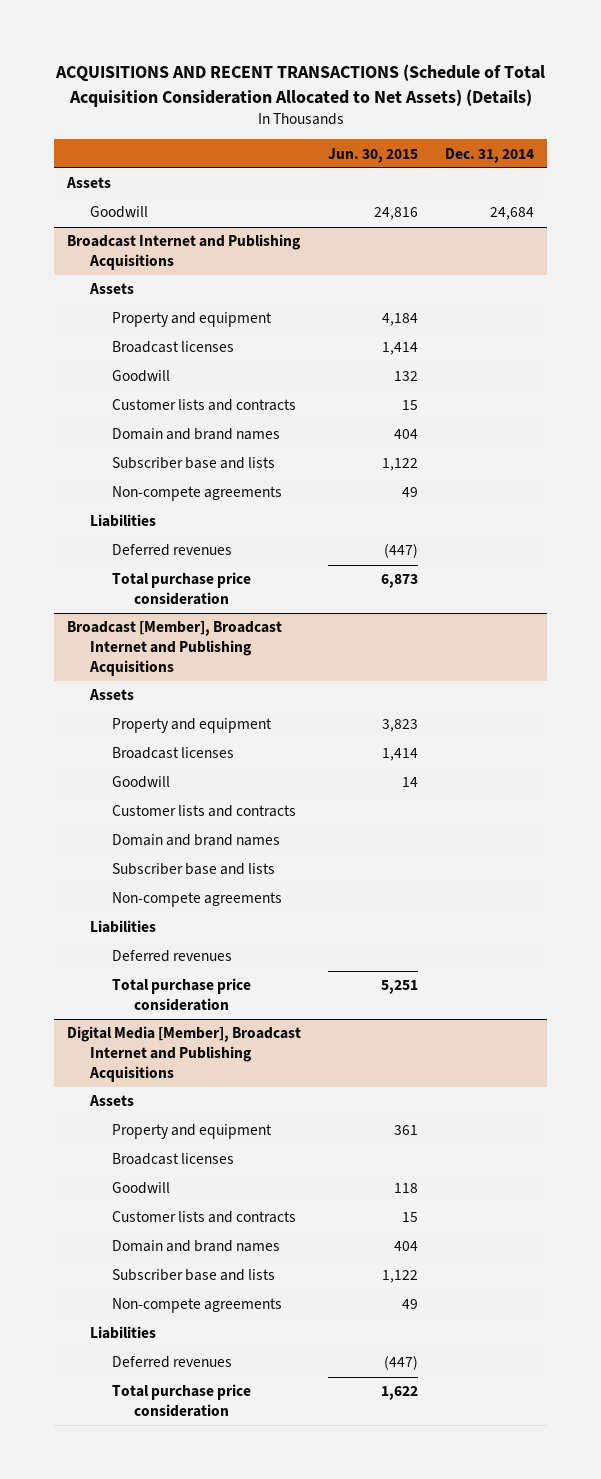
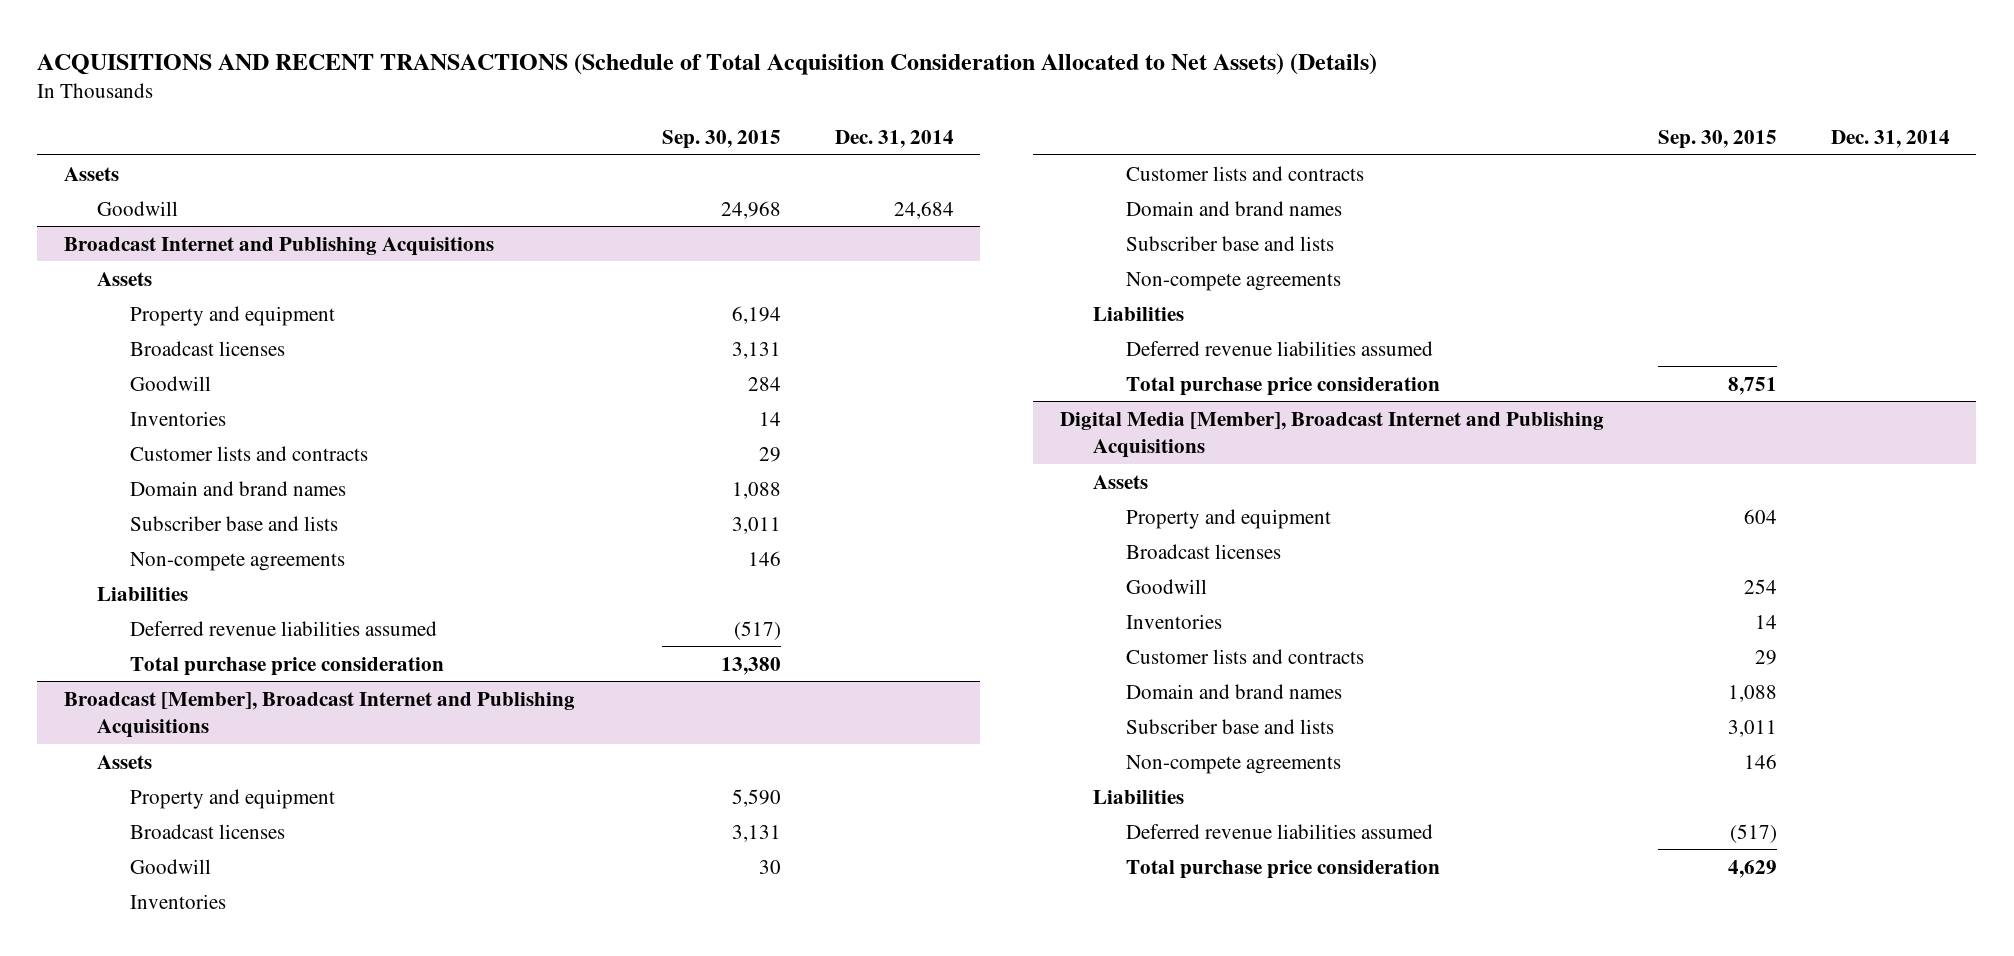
[328,147,419,163] Jun. 30, 2015 -> none
none -> [661,129,781,149] Sep. 30, 2015
none -> [129,410,226,426] Inventories
[112,544,233,557] Deferred revenues -> [129,620,437,636] Deferred revenue liabilities assumed
none -> [129,893,226,909] Inventories
[112,950,233,963] Deferred revenues -> [1125,340,1433,356] Deferred revenue liabilities assumed
none -> [1125,613,1222,629] Inventories
[112,1356,233,1369] Deferred revenues -> [1125,823,1433,839] Deferred revenue liabilities assumed

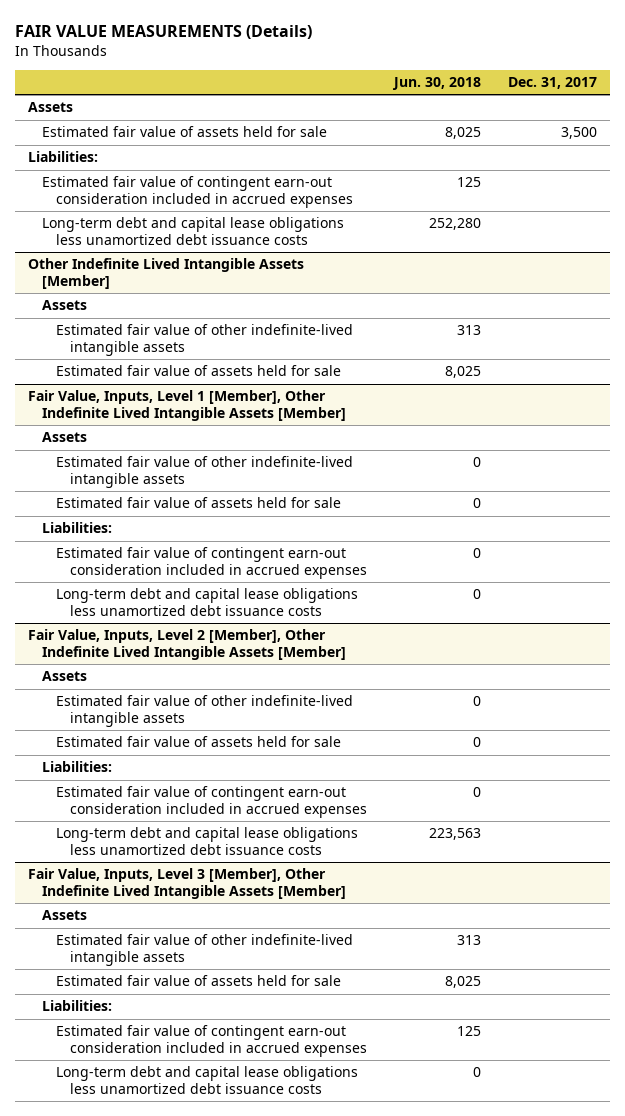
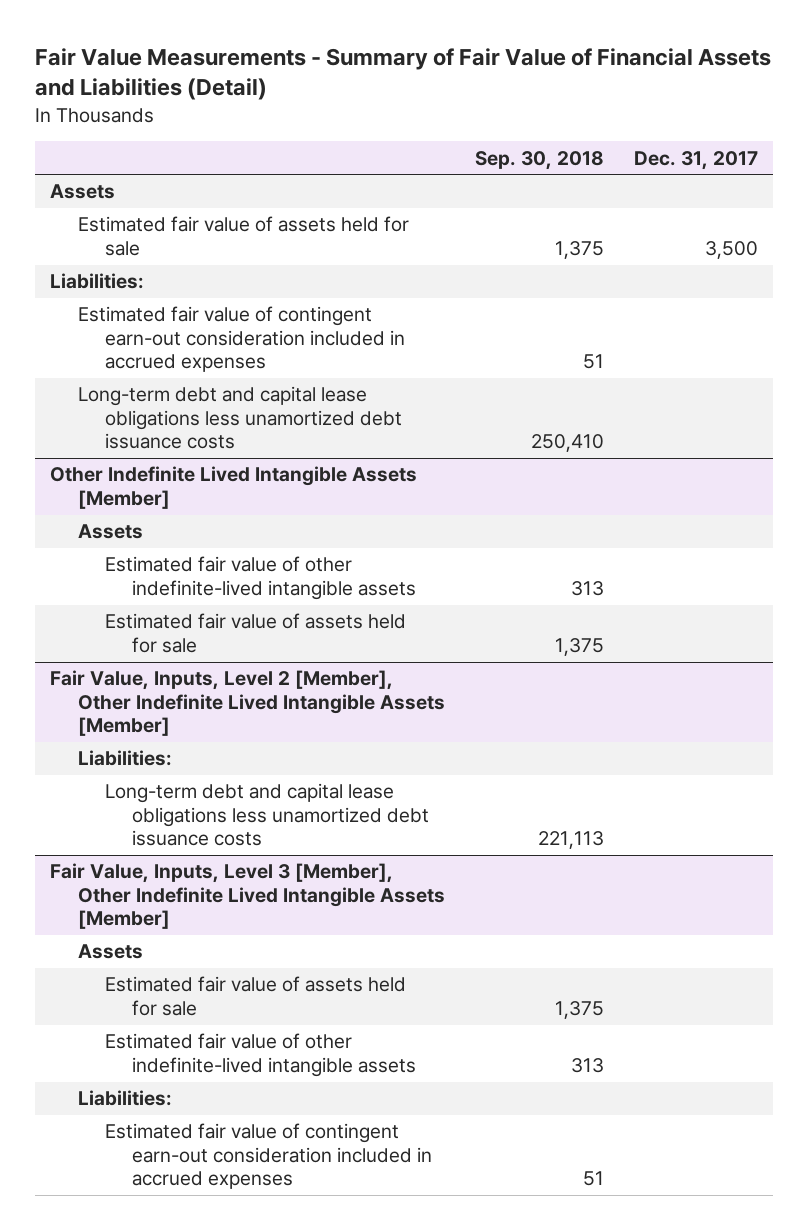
[14,24,312,39] FAIR VALUE MEASUREMENTS (Details) -> [35,48,772,101] Fair Value Measurements - Summary of Fair Value of Financial Assets and Liabilities (Detail)
[391,77,481,91] Jun. 30, 2018 -> none
none -> [474,150,604,170] Sep. 30, 2018
[28,390,347,422] Fair Value, Inputs, Level 1 [Member], Other Indefinite Lived Intangible Assets [Member] -> none
[42,432,88,443] Assets -> none
[55,456,353,489] Estimated fair value of other indefinite-lived intangible assets -> none
[55,497,341,509] Estimated fair value of assets held for sale -> none
[42,522,113,534] Liabilities: -> none
[55,547,367,580] Estimated fair value of contingent earn-out consideration included in accrued expenses -> none
[55,588,358,617] Long-term debt and capital lease obligations less unamortized debt issuance costs -> none
[42,671,88,682] Assets -> none
[55,695,353,728] Estimated fair value of other indefinite-lived intangible assets -> none
[55,736,341,748] Estimated fair value of assets held for sale -> none
[55,786,367,819] Estimated fair value of contingent earn-out consideration included in accrued expenses -> none
[55,934,353,967] Estimated fair value of other indefinite-lived intangible assets -> [104,1033,417,1077] Estimated fair value of other indefinite-lived intangible assets
[55,1066,358,1095] Long-term debt and capital lease obligations less unamortized debt issuance costs -> none

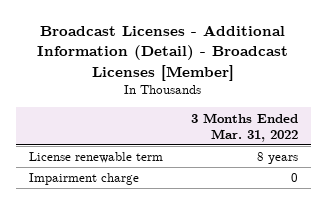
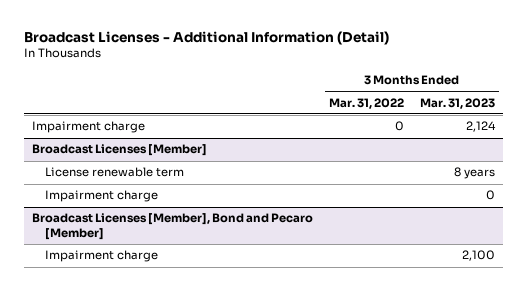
[37,24,289,81] Broadcast Licenses - Additional Information (Detail) - Broadcast Licenses [Member] -> [23,30,389,45] Broadcast Licenses - Additional Information (Detail)
none -> [420,97,496,109] Mar. 31, 2023
[29,152,164,164] License renewable term -> none
none -> [31,144,207,157] Broadcast Licenses [Member]
none -> [44,167,184,178] License renewable term
none -> [44,190,158,203] Impairment charge
none -> [31,213,313,241] Broadcast Licenses [Member], Bond and Pecaro [Member]
none -> [44,250,158,263] Impairment charge

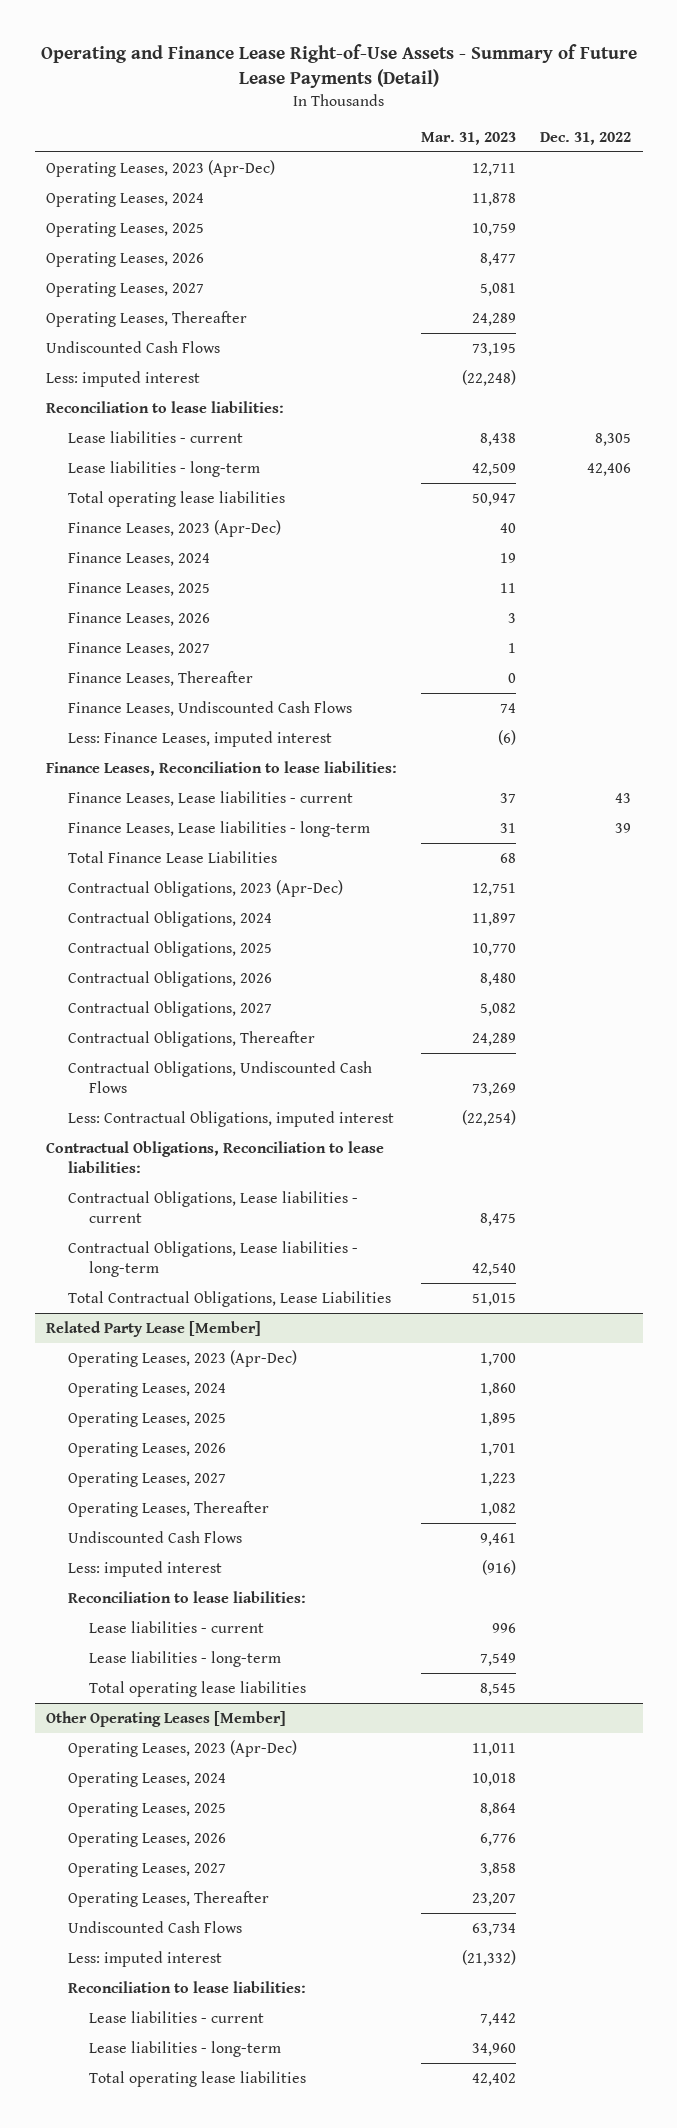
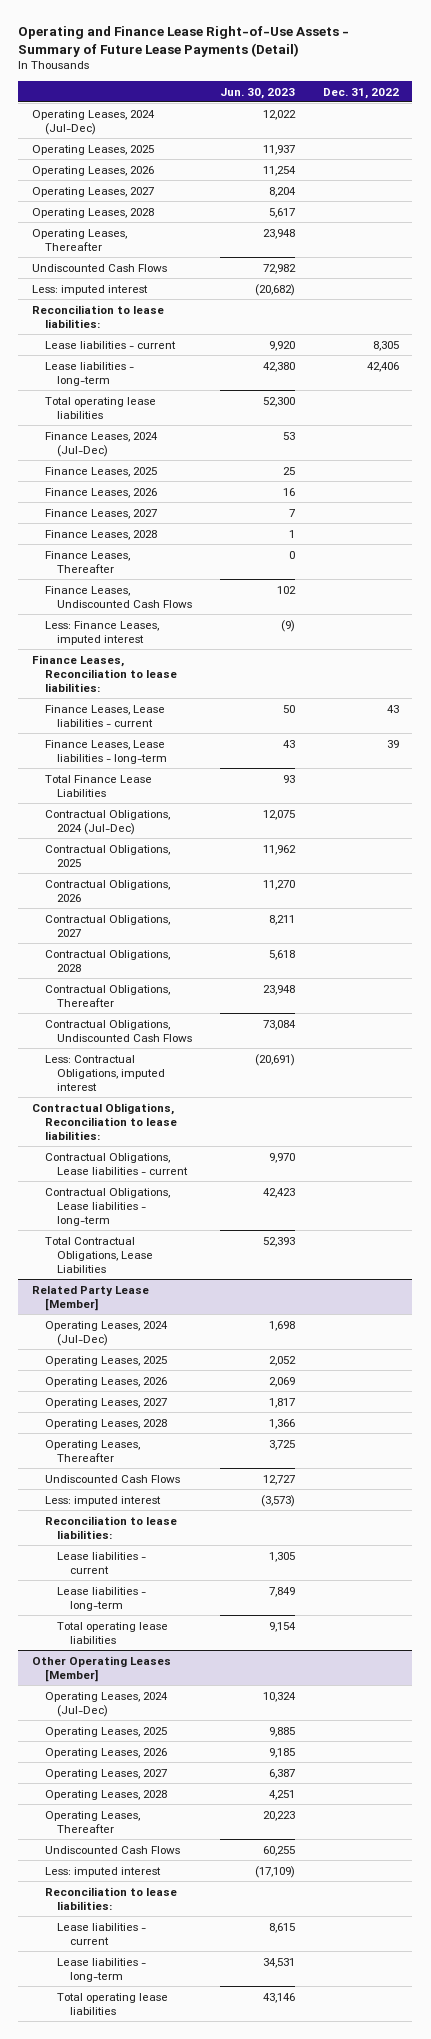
[421,131,517,145] Mar. 31, 2023 -> none
none -> [219,87,295,99] Jun. 30, 2023
[46,191,205,207] Operating Leases, 2024 -> none
[46,159,276,177] Operating Leases, 2023 (Apr-Dec) -> [31,109,155,135] Operating Leases, 2024 (Jul-Dec)
none -> [31,207,154,218] Operating Leases, 2028
[67,551,210,566] Finance Leases, 2024 -> none
[67,519,281,537] Finance Leases, 2023 (Apr-Dec) -> [44,431,158,457] Finance Leases, 2024 (Jul-Dec)
none -> [44,529,157,540] Finance Leases, 2028
[67,910,272,927] Contractual Obligations, 2024 -> none
[67,879,343,897] Contractual Obligations, 2023 (Apr-Dec) -> [44,809,170,835] Contractual Obligations, 2024 (Jul-Dec)
none -> [44,949,170,972] Contractual Obligations, 2028
[67,1381,226,1397] Operating Leases, 2024 -> none
[67,1349,297,1367] Operating Leases, 2023 (Apr-Dec) -> [44,1320,168,1346] Operating Leases, 2024 (Jul-Dec)
none -> [44,1418,167,1429] Operating Leases, 2028
[67,1771,226,1787] Operating Leases, 2024 -> none
[67,1739,297,1757] Operating Leases, 2023 (Apr-Dec) -> [44,1691,168,1717] Operating Leases, 2024 (Jul-Dec)
none -> [44,1789,167,1800] Operating Leases, 2028

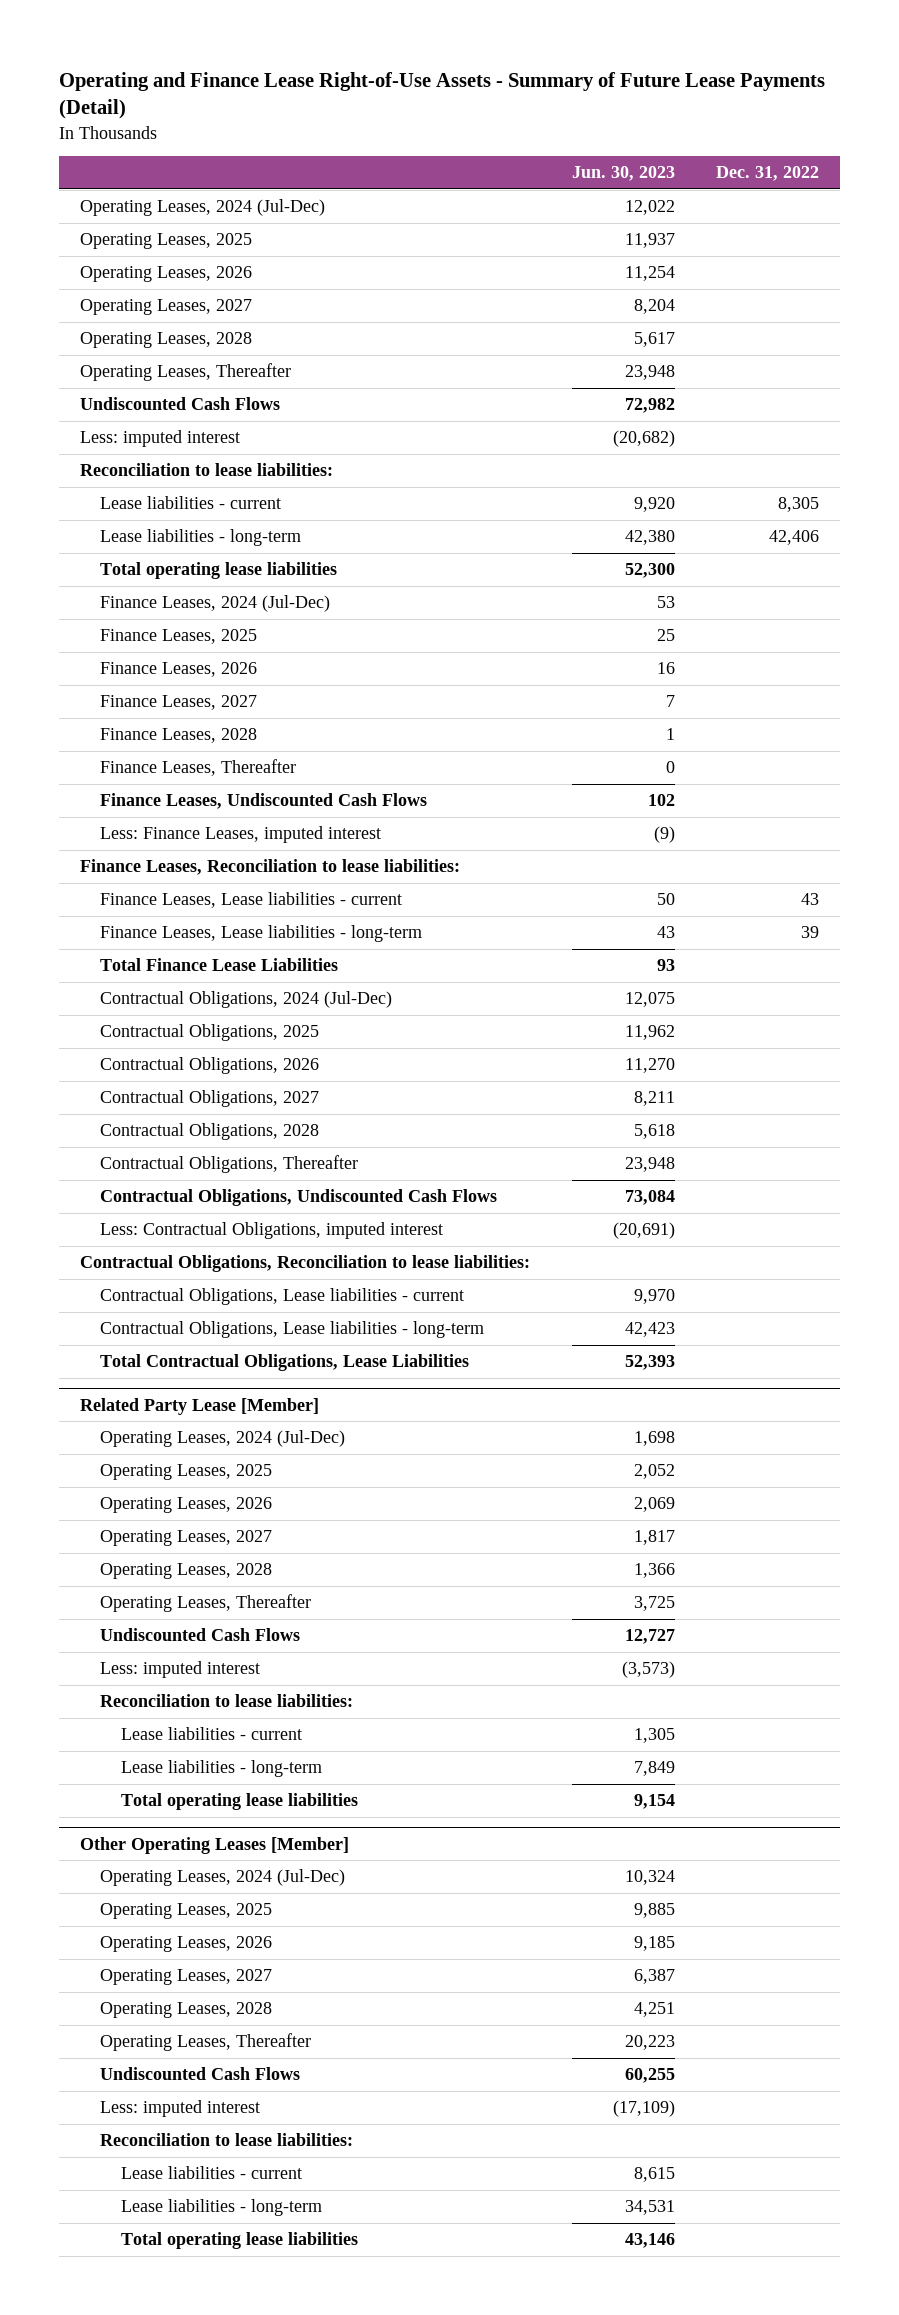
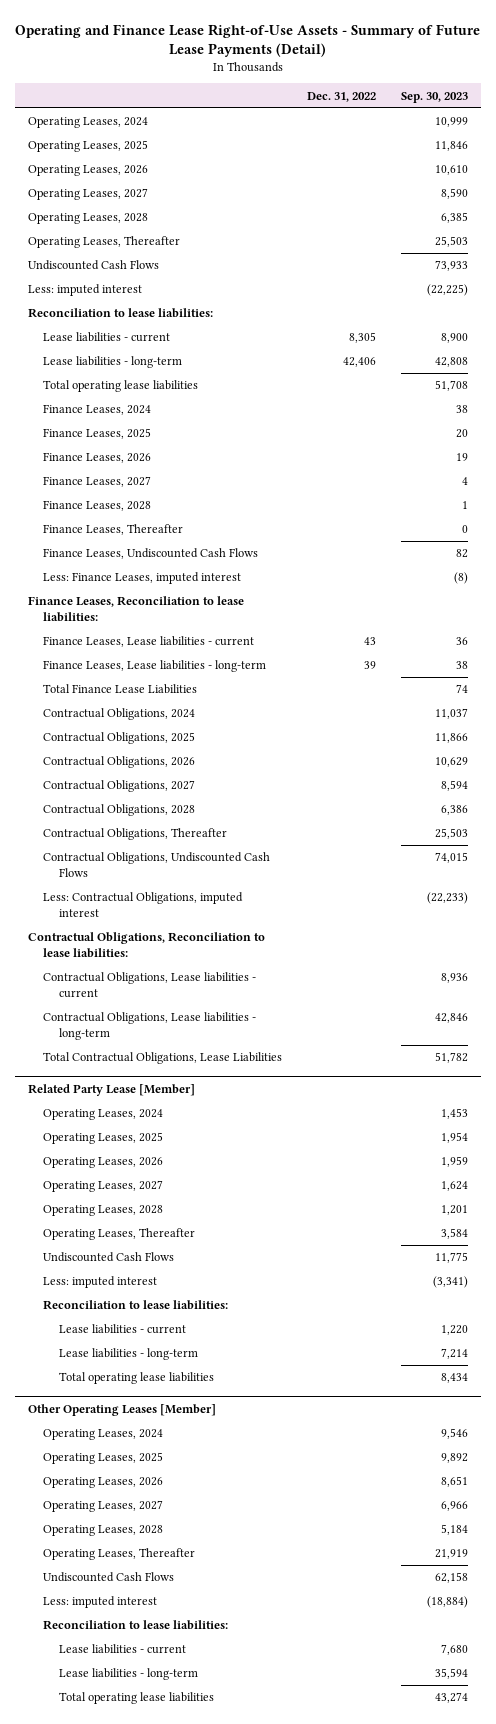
[571,166,675,182] Jun. 30, 2023 -> none
none -> [401,91,469,103] Sep. 30, 2023
[79,199,325,217] Operating Leases, 2024 (Jul-Dec) -> [27,117,148,129] Operating Leases, 2024
[100,595,331,613] Finance Leases, 2024 (Jul-Dec) -> [43,404,152,416] Finance Leases, 2024
[100,991,393,1009] Contractual Obligations, 2024 (Jul-Dec) -> [43,708,196,721] Contractual Obligations, 2024
[100,1430,346,1448] Operating Leases, 2024 (Jul-Dec) -> [43,1109,164,1121] Operating Leases, 2024
[100,1869,346,1887] Operating Leases, 2024 (Jul-Dec) -> [43,1429,164,1441] Operating Leases, 2024

